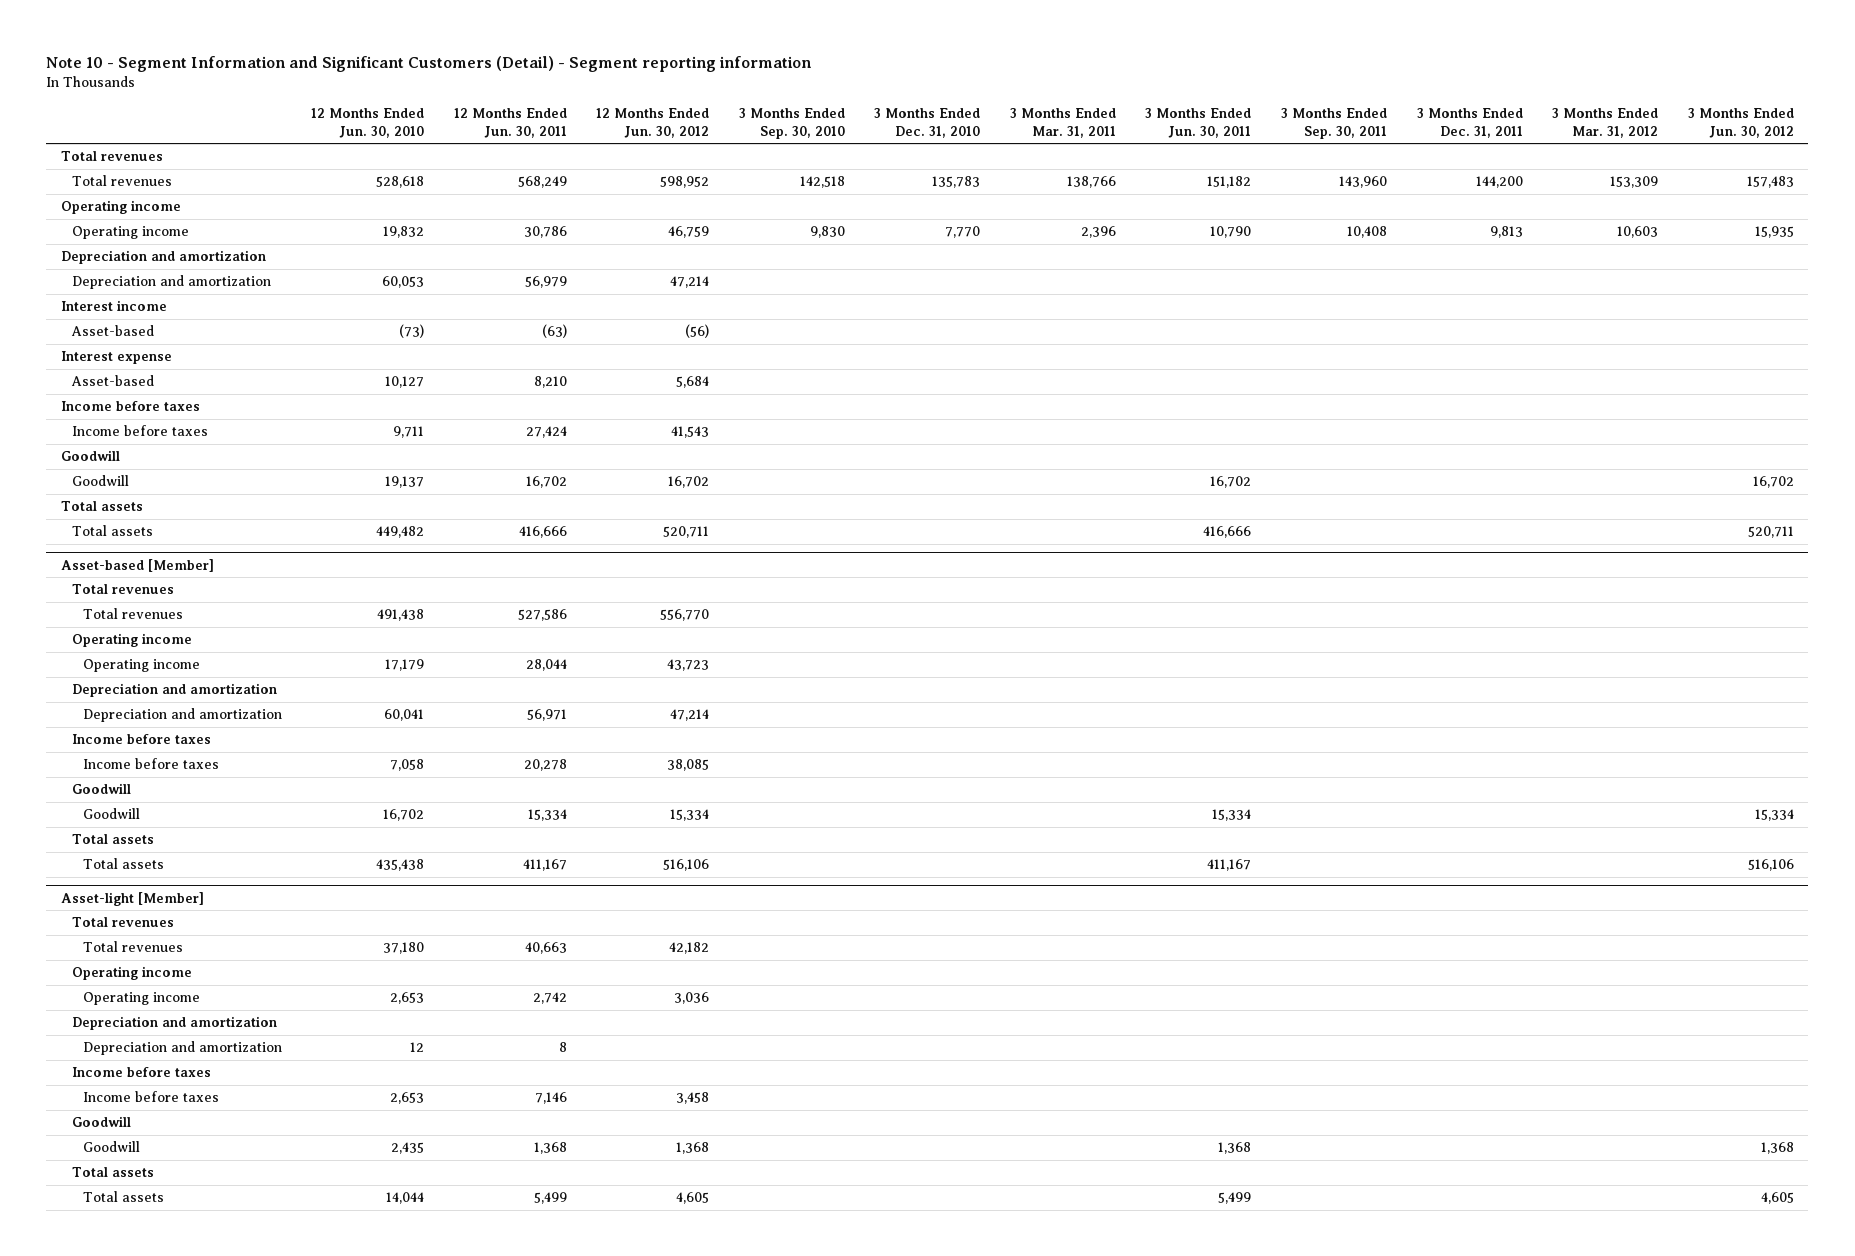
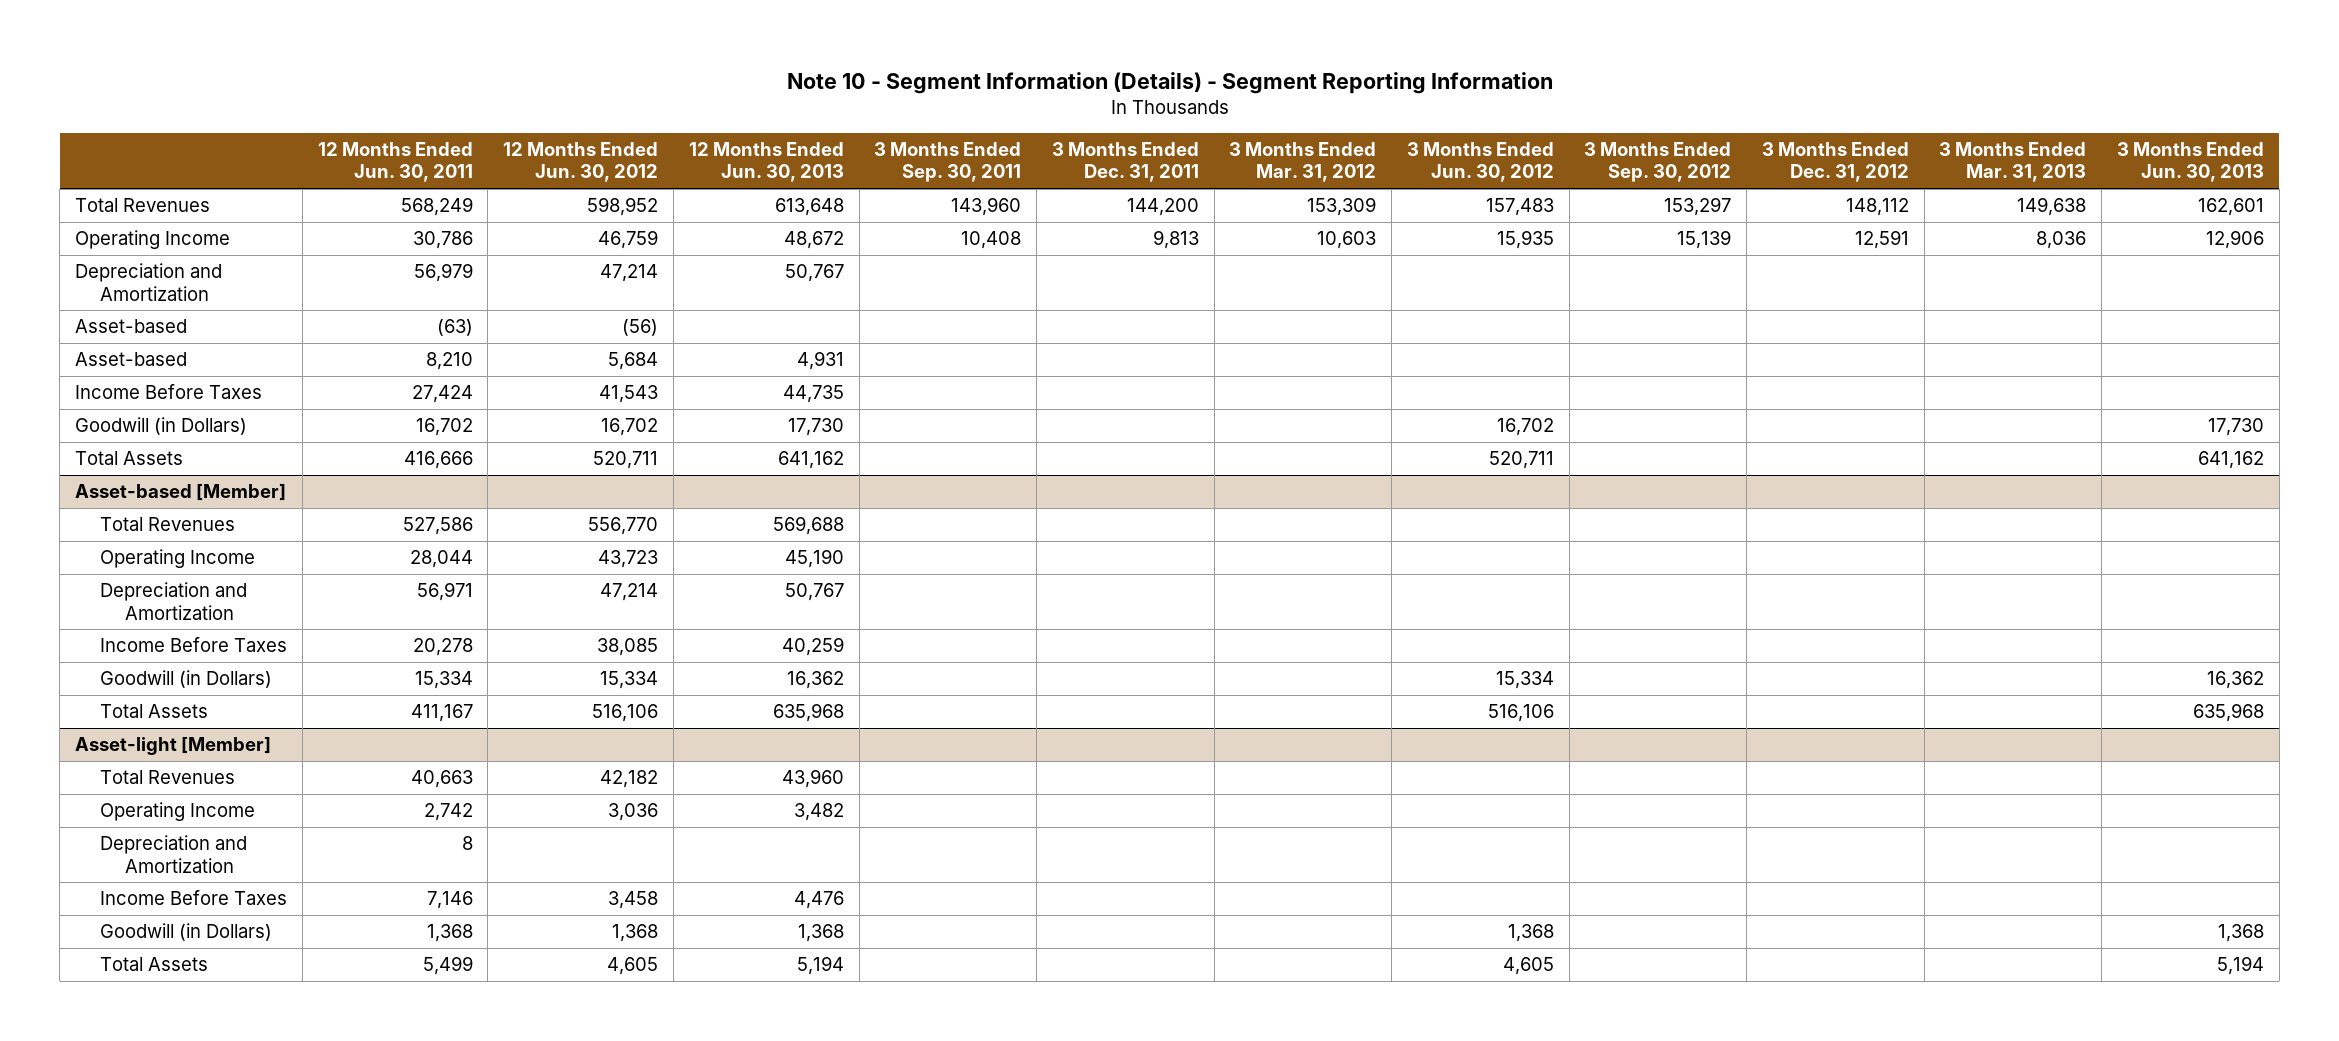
[46,56,813,73] Note 10 - Segment Information and Significant Customers (Detail) - Segment reporting information -> [786,71,1553,94] Note 10 - Segment Information (Details) - Segment Reporting Information
[311,108,425,138] 12 Months Ended Jun. 30, 2010 -> none
[738,108,845,139] 3 Months Ended Sep. 30, 2010 -> none
[874,108,981,138] 3 Months Ended Dec. 31, 2010 -> none
[1009,108,1116,138] 3 Months Ended Mar. 31, 2011 -> none
[1145,108,1252,138] 3 Months Ended Jun. 30, 2011 -> none
none -> [688,142,844,183] 12 Months Ended Jun. 30, 2013
none -> [1584,142,1732,183] 3 Months Ended Sep. 30, 2012
none -> [1761,142,1909,183] 3 Months Ended Dec. 31, 2012
none -> [1939,142,2087,183] 3 Months Ended Mar. 31, 2013
none -> [2116,142,2264,183] 3 Months Ended Jun. 30, 2013
[61,151,164,162] Total revenues -> none
[61,200,182,215] Operating income -> none
[61,250,267,265] Depreciation and amortization -> none
[61,300,168,312] Interest income -> none
[71,175,172,187] Total revenues -> [75,198,211,213] Total Revenues
[71,226,189,240] Operating income -> [75,230,231,250] Operating Income
[71,275,271,290] Depreciation and amortization -> [75,263,223,301] Depreciation and Amortization
[61,351,173,365] Interest expense -> none
[61,401,201,412] Income before taxes -> none
[61,450,121,462] Goodwill -> none
[61,501,144,512] Total assets -> none
[71,425,208,437] Income before taxes -> [75,384,263,400] Income Before Taxes
[71,475,129,487] Goodwill -> [75,417,248,436] Goodwill (in Dollars)
[71,525,153,537] Total assets -> [75,451,184,466] Total Assets
[71,584,174,595] Total revenues -> none
[71,633,192,648] Operating income -> none
[71,683,277,698] Depreciation and amortization -> none
[71,734,211,745] Income before taxes -> none
[71,783,131,795] Goodwill -> none
[71,834,154,845] Total assets -> none
[82,608,183,620] Total revenues -> [100,517,236,532] Total Revenues
[82,659,200,673] Operating income -> [100,549,256,569] Operating Income
[82,708,282,723] Depreciation and amortization -> [100,582,248,620] Depreciation and Amortization
[82,758,219,770] Income before taxes -> [100,637,288,653] Income Before Taxes
[82,808,140,820] Goodwill -> [100,670,273,689] Goodwill (in Dollars)
[82,858,164,870] Total assets -> [100,704,209,719] Total Assets
[71,917,174,928] Total revenues -> none
[71,966,192,981] Operating income -> none
[71,1016,277,1031] Depreciation and amortization -> none
[71,1067,211,1078] Income before taxes -> none
[71,1116,131,1128] Goodwill -> none
[71,1167,154,1178] Total assets -> none
[82,941,183,953] Total revenues -> [100,770,236,785] Total Revenues
[82,992,200,1006] Operating income -> [100,802,256,822] Operating Income
[82,1041,282,1056] Depreciation and amortization -> [100,835,248,873] Depreciation and Amortization
[82,1091,219,1103] Income before taxes -> [100,890,288,906] Income Before Taxes
[82,1141,140,1153] Goodwill -> [100,923,273,942] Goodwill (in Dollars)
[82,1191,164,1203] Total assets -> [100,957,209,972] Total Assets

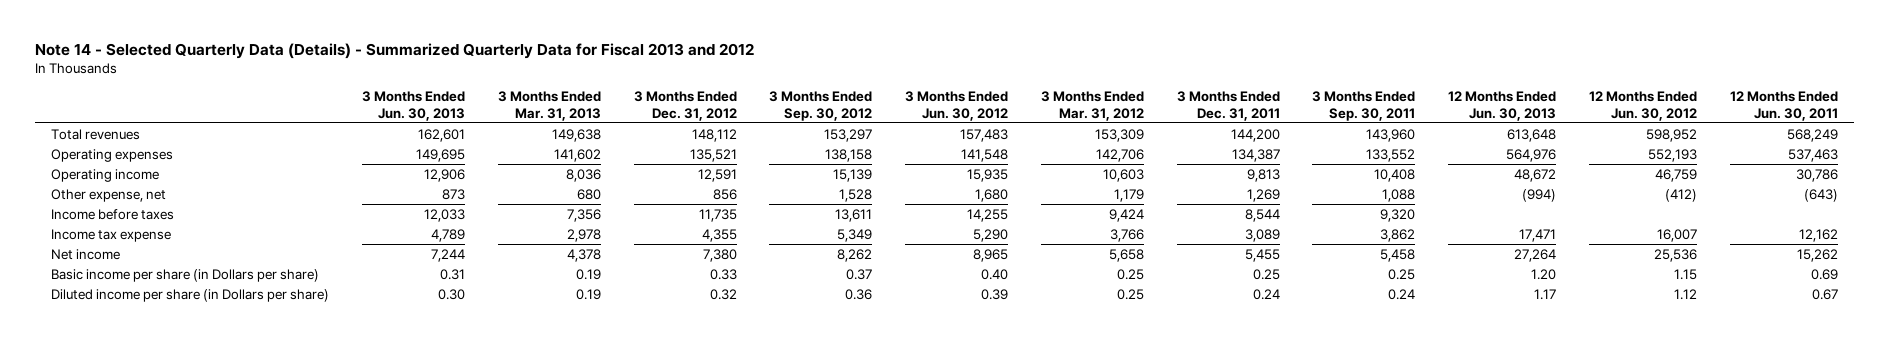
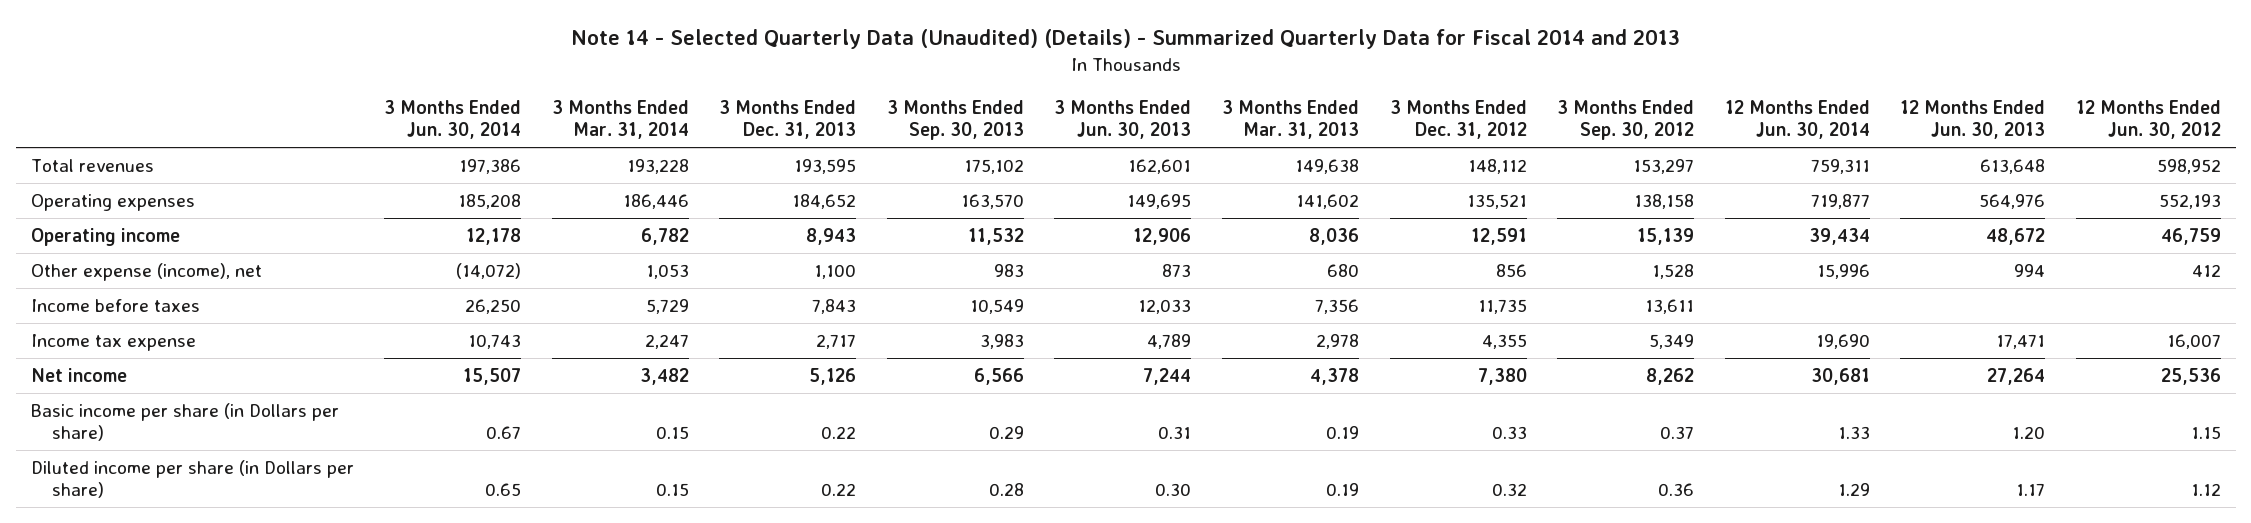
[34,43,754,60] Note 14 - Selected Quarterly Data (Details) - Summarized Quarterly Data for Fiscal 2013 and 2012 -> [570,29,1680,50] Note 14 - Selected Quarterly Data (Unaudited) (Details) - Summarized Quarterly Data for Fiscal 2014 and 2013
[905,91,1009,121] 3 Months Ended Jun. 30, 2012 -> none
[1040,91,1144,121] 3 Months Ended Mar. 31, 2012 -> none
[1176,91,1280,121] 3 Months Ended Dec. 31, 2011 -> none
[1312,91,1416,121] 3 Months Ended Sep. 30, 2011 -> none
[1729,91,1838,121] 12 Months Ended Jun. 30, 2011 -> none
none -> [384,99,522,140] 3 Months Ended Jun. 30, 2014
none -> [551,99,689,140] 3 Months Ended Mar. 31, 2014
none -> [719,99,857,140] 3 Months Ended Dec. 31, 2013
none -> [886,99,1024,141] 3 Months Ended Sep. 30, 2013
none -> [1724,99,1870,140] 12 Months Ended Jun. 30, 2014
[51,188,167,202] Other expense, net -> [30,262,262,281] Other expense (income), net
[1522,188,1557,202] (994) -> [2014,263,2046,277] 994
[1664,188,1697,202] (412) -> [2191,263,2221,277] 412

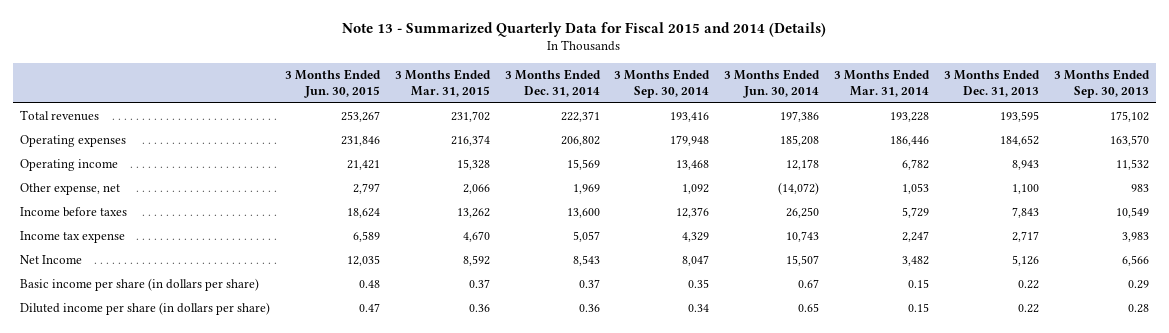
[570,29,1680,50] Note 14 - Selected Quarterly Data (Unaudited) (Details) - Summarized Quarterly Data for Fiscal 2014 and 2013 -> [342,21,827,37] Note 13 - Summarized Quarterly Data for Fiscal 2015 and 2014 (Details)
[1054,99,1192,140] 3 Months Ended Jun. 30, 2013 -> none
[1221,99,1359,140] 3 Months Ended Mar. 31, 2013 -> none
[1389,99,1527,140] 3 Months Ended Dec. 31, 2012 -> none
[1557,99,1695,141] 3 Months Ended Sep. 30, 2012 -> none
[1724,99,1870,140] 12 Months Ended Jun. 30, 2014 -> none
[1900,99,2046,140] 12 Months Ended Jun. 30, 2013 -> none
[2075,99,2221,140] 12 Months Ended Jun. 30, 2012 -> none
none -> [284,68,381,99] 3 Months Ended Jun. 30, 2015
none -> [394,68,491,98] 3 Months Ended Mar. 31, 2015
none -> [504,68,601,98] 3 Months Ended Dec. 31, 2014
none -> [614,68,711,99] 3 Months Ended Sep. 30, 2014
[30,262,262,281] Other expense (income), net -> [19,183,120,196] Other expense, net
[30,367,127,382] Net income -> [19,255,82,265] Net Income
[30,402,339,442] Basic income per share (in Dollars per share) -> [19,278,259,292] Basic income per share (in dollars per share)
[30,459,354,499] Diluted income per share (in Dollars per share) -> [19,302,270,316] Diluted income per share (in dollars per share)

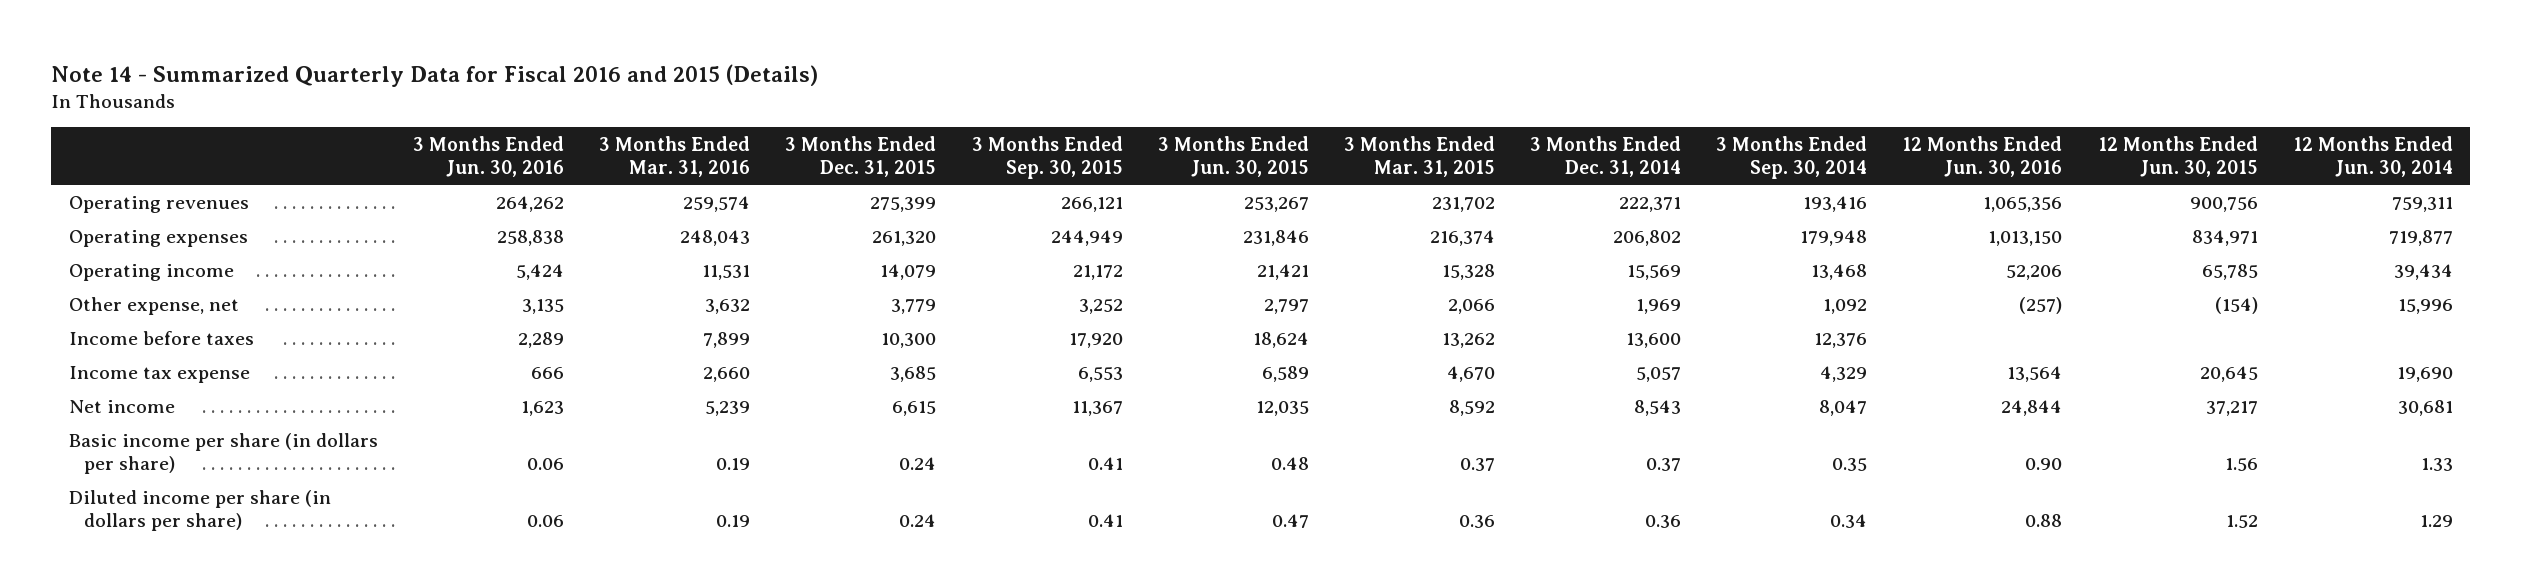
[342,21,827,37] Note 13 - Summarized Quarterly Data for Fiscal 2015 and 2014 (Details) -> [51,63,819,87] Note 14 - Summarized Quarterly Data for Fiscal 2016 and 2015 (Details)
[724,68,821,99] 3 Months Ended Jun. 30, 2014 -> none
[834,68,931,98] 3 Months Ended Mar. 31, 2014 -> none
[943,68,1040,98] 3 Months Ended Dec. 31, 2013 -> none
[1053,68,1150,99] 3 Months Ended Sep. 30, 2013 -> none
none -> [412,136,564,178] 3 Months Ended Jun. 30, 2016
none -> [599,136,751,178] 3 Months Ended Mar. 31, 2016
none -> [785,136,937,178] 3 Months Ended Dec. 31, 2015
none -> [971,136,1123,180] 3 Months Ended Sep. 30, 2015
none -> [1902,136,2063,178] 12 Months Ended Jun. 30, 2016
none -> [2097,136,2258,178] 12 Months Ended Jun. 30, 2015
none -> [2292,136,2453,178] 12 Months Ended Jun. 30, 2014
[19,110,99,122] Total revenues -> [68,195,249,213] Operating revenues
[19,255,82,265] Net Income -> [68,399,175,413] Net income

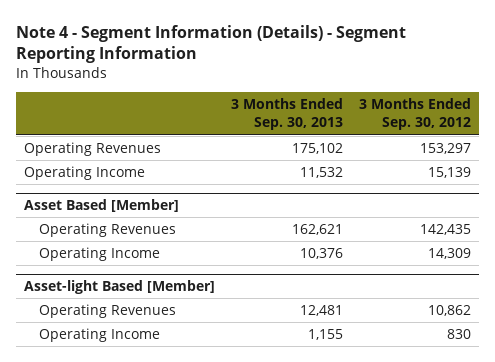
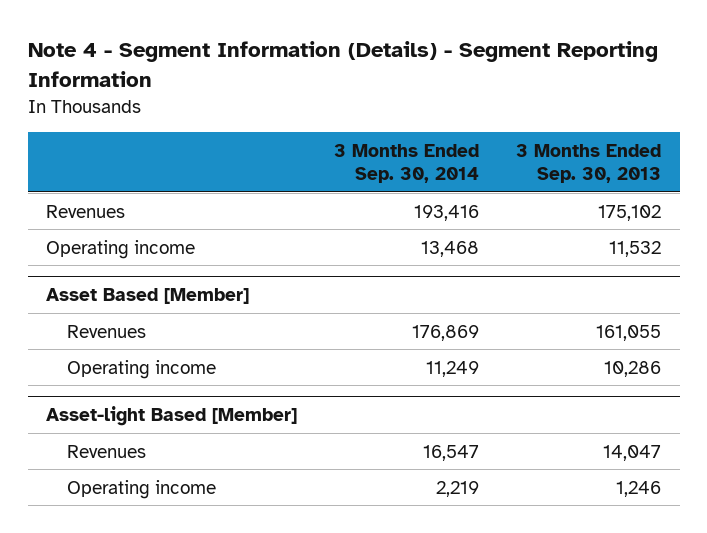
[359,98,472,131] 3 Months Ended Sep. 30, 2012 -> none
none -> [334,143,480,184] 3 Months Ended Sep. 30, 2014
[23,142,161,157] Operating Revenues -> [46,204,126,218] Revenues
[23,166,145,181] Operating Income -> [46,239,196,259] Operating income
[38,223,176,238] Operating Revenues -> [66,324,146,338] Revenues
[292,224,344,236] 162,621 -> [596,324,662,341] 161,055
[38,247,160,262] Operating Income -> [66,359,216,379] Operating income
[300,248,344,260] 10,376 -> [604,360,662,377] 10,286
[38,304,176,319] Operating Revenues -> [66,444,146,458] Revenues
[300,305,344,317] 12,481 -> [603,444,662,461] 14,047
[38,328,160,343] Operating Income -> [66,479,216,499] Operating income
[308,329,344,341] 1,155 -> [616,480,662,497] 1,246

